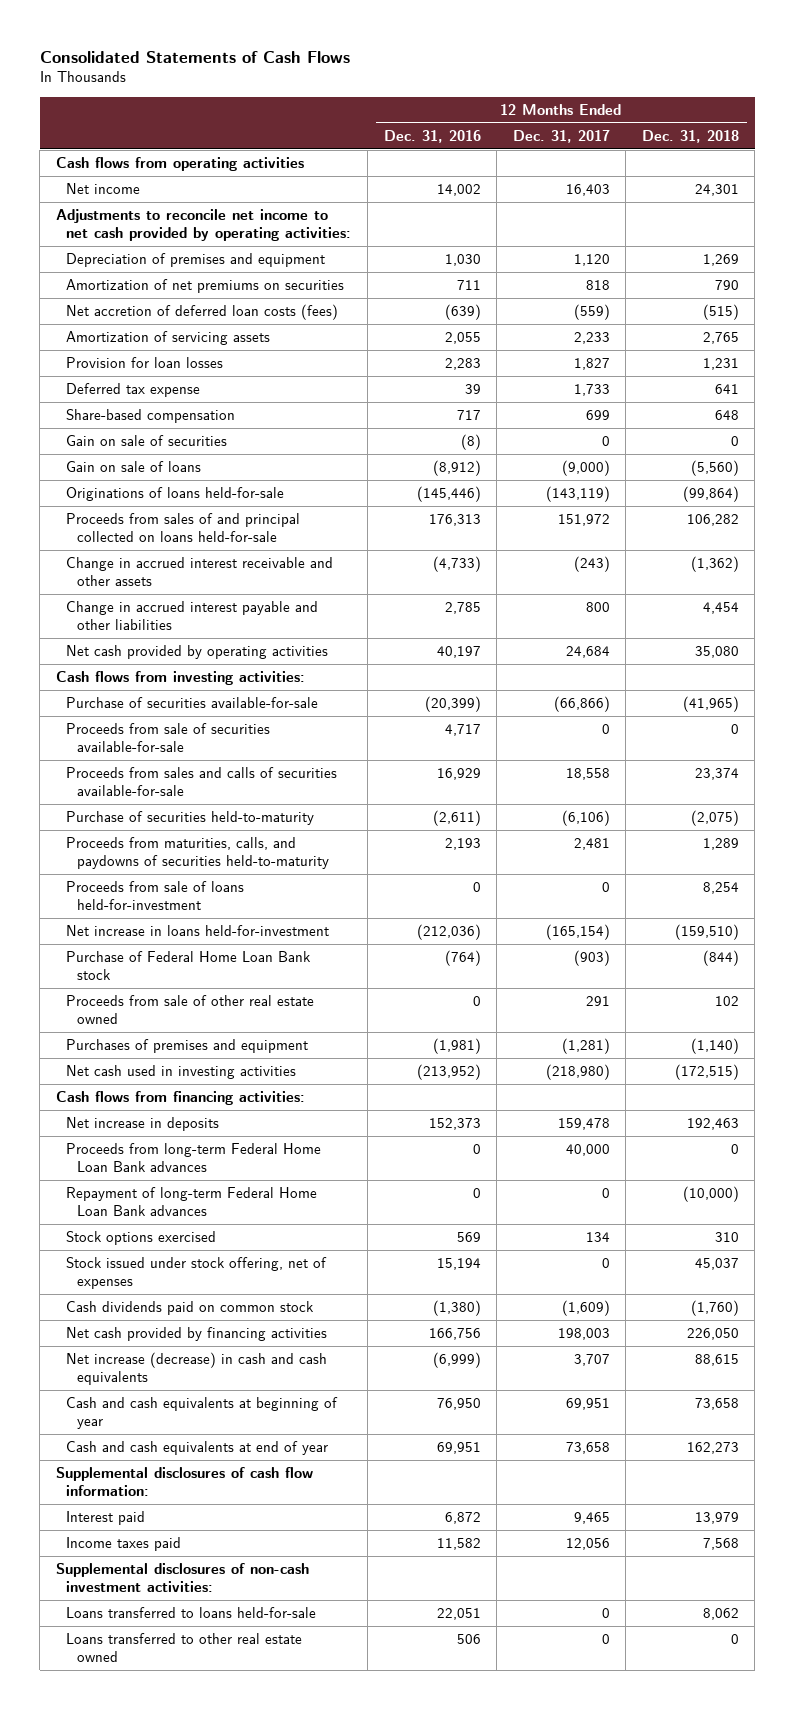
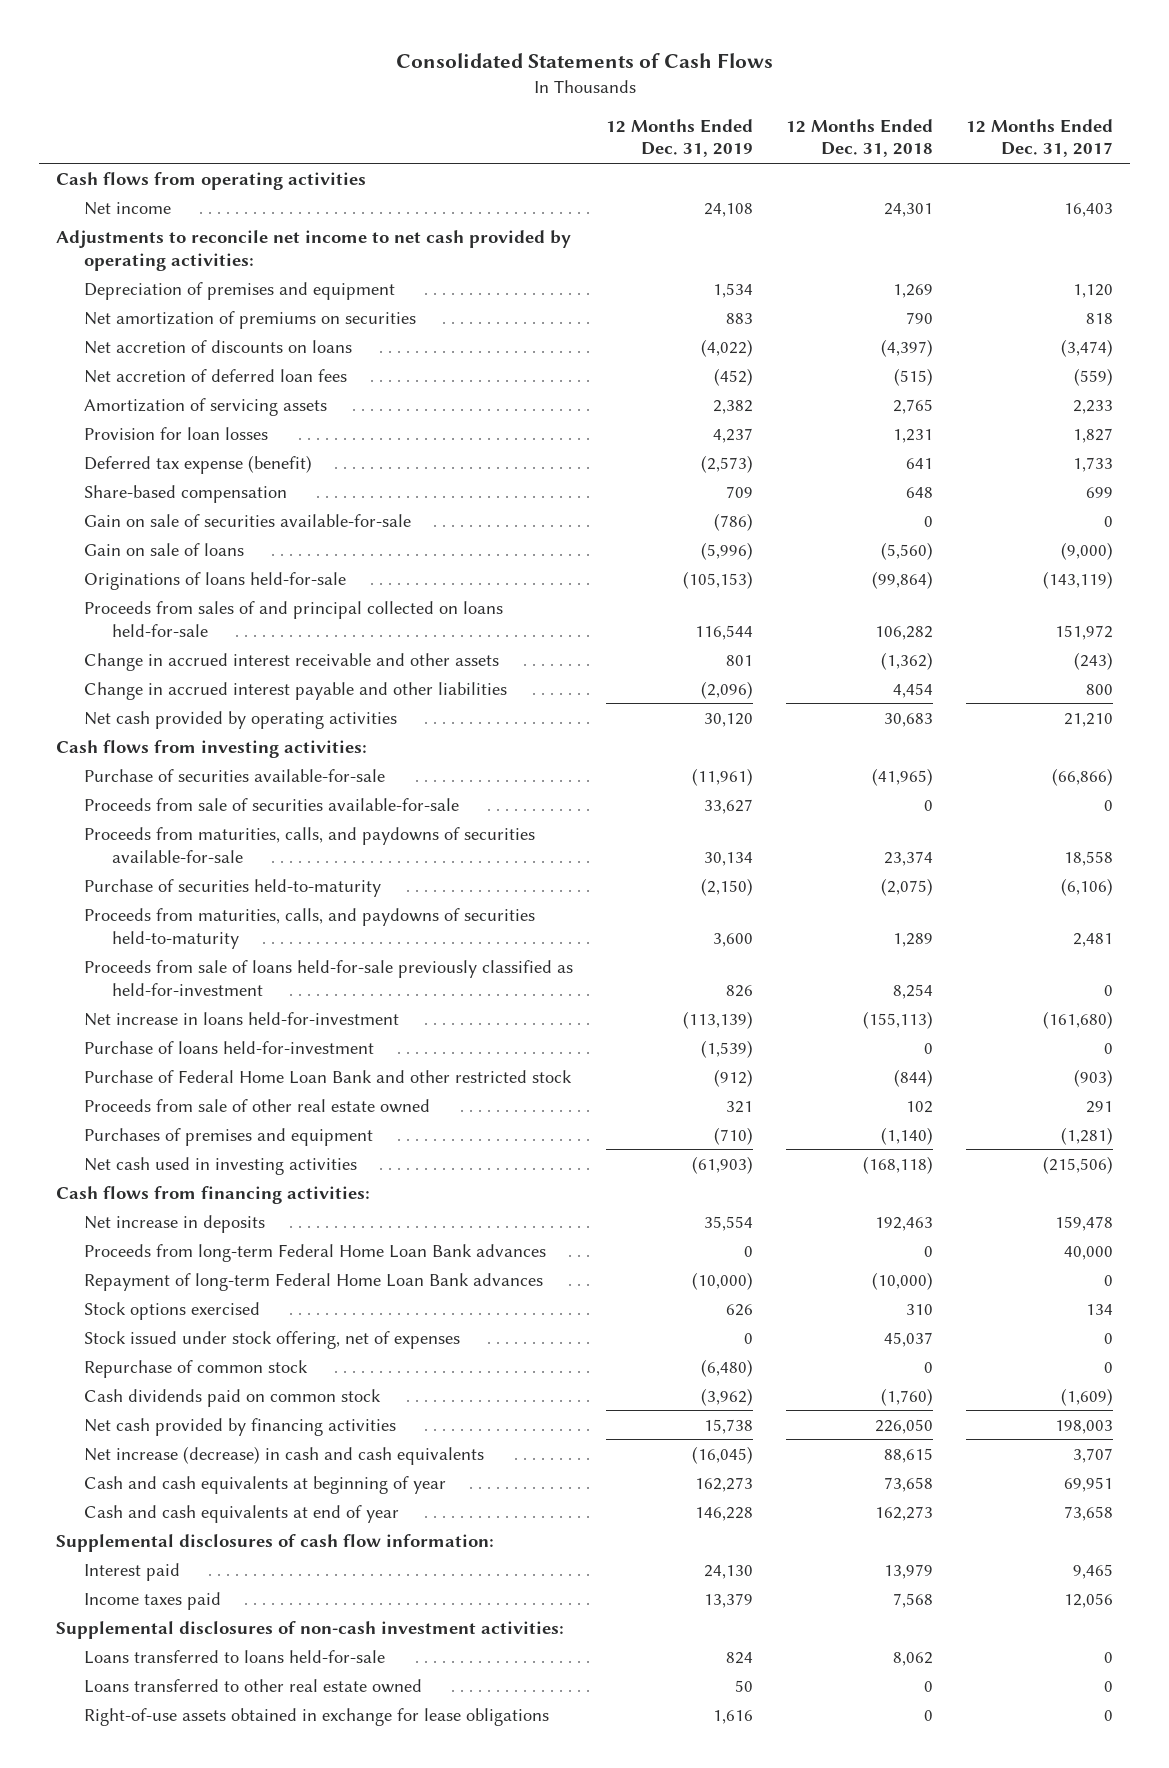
[383,130,481,144] Dec. 31, 2016 -> none
none -> [606,118,754,158] 12 Months Ended Dec. 31, 2019
none -> [83,310,416,329] Net amortization of premiums on securities
[66,279,345,294] Amortization of net premiums on securities -> [83,339,352,354] Net accretion of discounts on loans
[585,280,610,291] 818 -> [1061,338,1114,357] (3,474)
[714,280,739,291] 790 -> [881,338,934,357] (4,397)
[66,304,339,321] Net accretion of deferred loan costs (fees) -> [83,368,347,383] Net accretion of deferred loan fees
[66,383,201,398] Deferred tax expense -> [83,454,312,474] Deferred tax expense (benefit)
[66,435,228,447] Gain on sale of securities -> [83,513,411,527] Gain on sale of securities available-for-sale
[565,646,610,659] 24,684 -> [1064,712,1114,727] 21,210
[694,646,739,659] 35,080 -> [884,712,934,727] 30,683
[66,767,338,797] Proceeds from sales and calls of securities available-for-sale -> [83,826,535,863] Proceeds from maturities, calls, and paydowns of securities available-for-sale
[66,881,245,911] Proceeds from sale of loans held-for-investment -> [83,959,573,996] Proceeds from sale of loans held-for-sale previously classified as held-for-investment
[545,924,610,941] (165,154) -> [1043,1010,1114,1029] (161,680)
[674,924,739,941] (159,510) -> [863,1010,934,1029] (155,113)
none -> [83,1040,374,1054] Purchase of loans held-for-investment
[66,951,312,981] Purchase of Federal Home Loan Bank stock -> [83,1069,572,1084] Purchase of Federal Home Loan Bank and other restricted stock
[545,1064,610,1081] (218,980) -> [1043,1155,1114,1174] (215,506)
[674,1064,739,1081] (172,515) -> [863,1155,934,1174] (168,118)
none -> [83,1359,308,1378] Repurchase of common stock
none -> [83,1707,549,1726] Right-of-use assets obtained in exchange for lease obligations

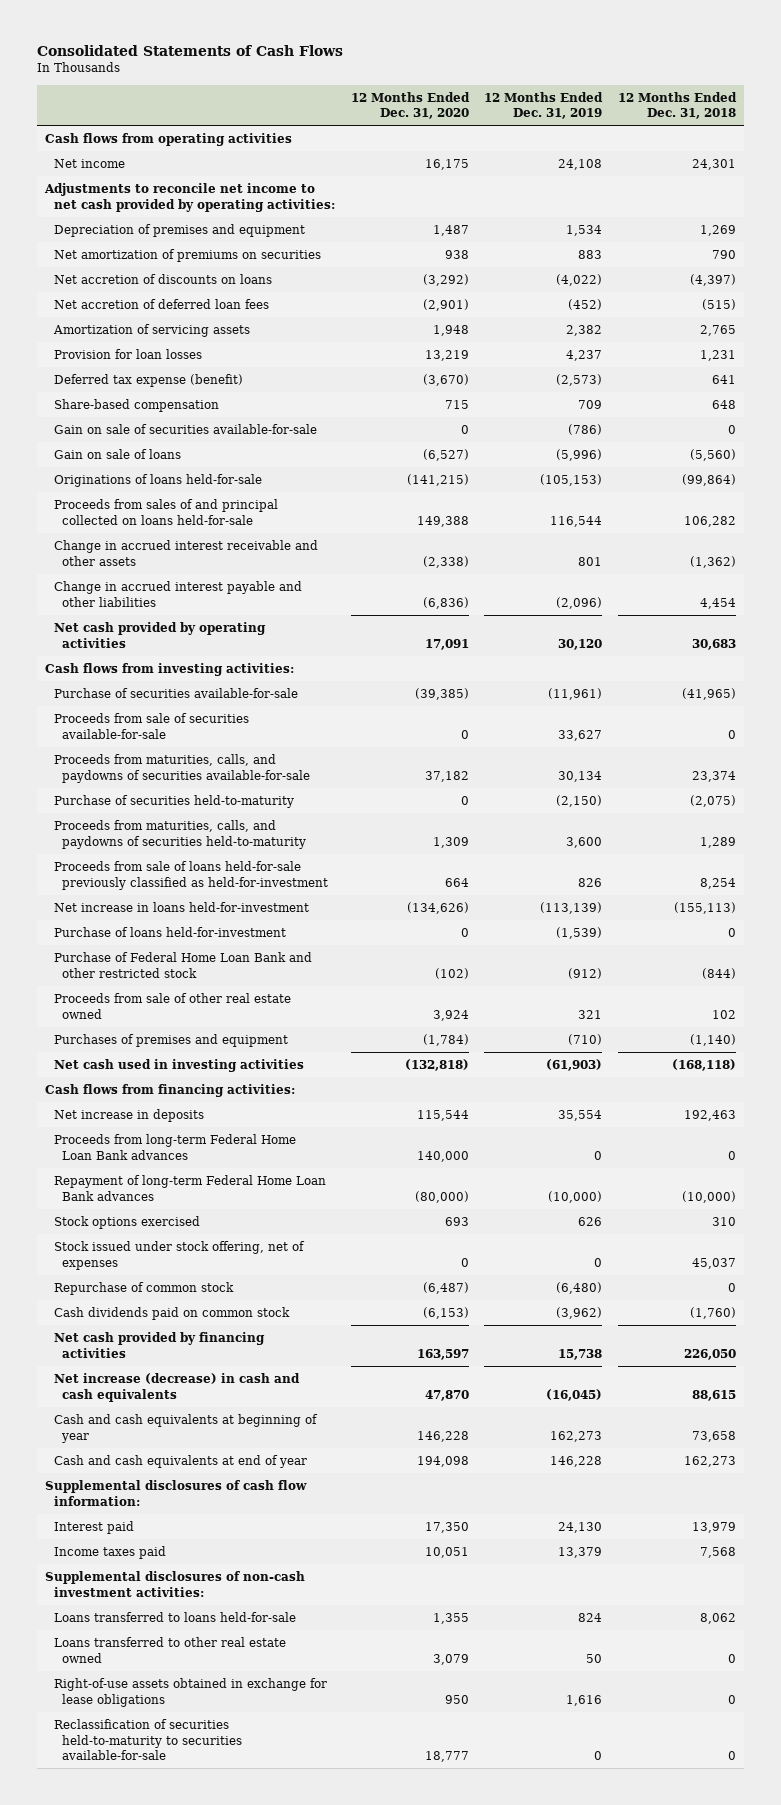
[966,118,1114,158] 12 Months Ended Dec. 31, 2017 -> none
none -> [350,91,470,120] 12 Months Ended Dec. 31, 2020
none -> [53,1718,243,1761] Reclassification of securities held-to-maturity to securities available-for-sale

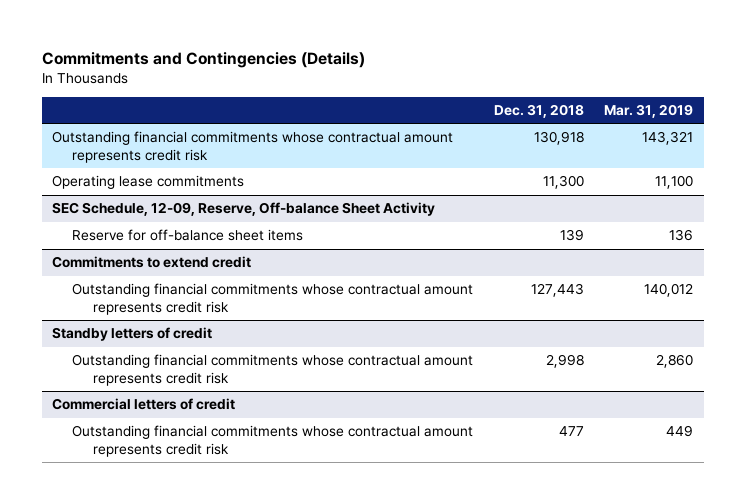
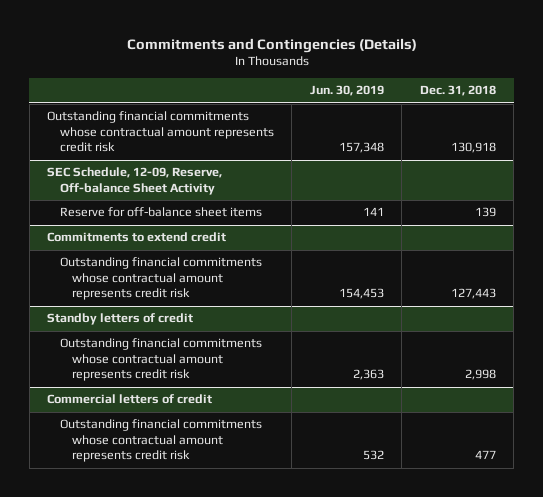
[604,103,694,118] Mar. 31, 2019 -> none
none -> [309,85,384,97] Jun. 30, 2019
[52,175,245,190] Operating lease commitments -> none

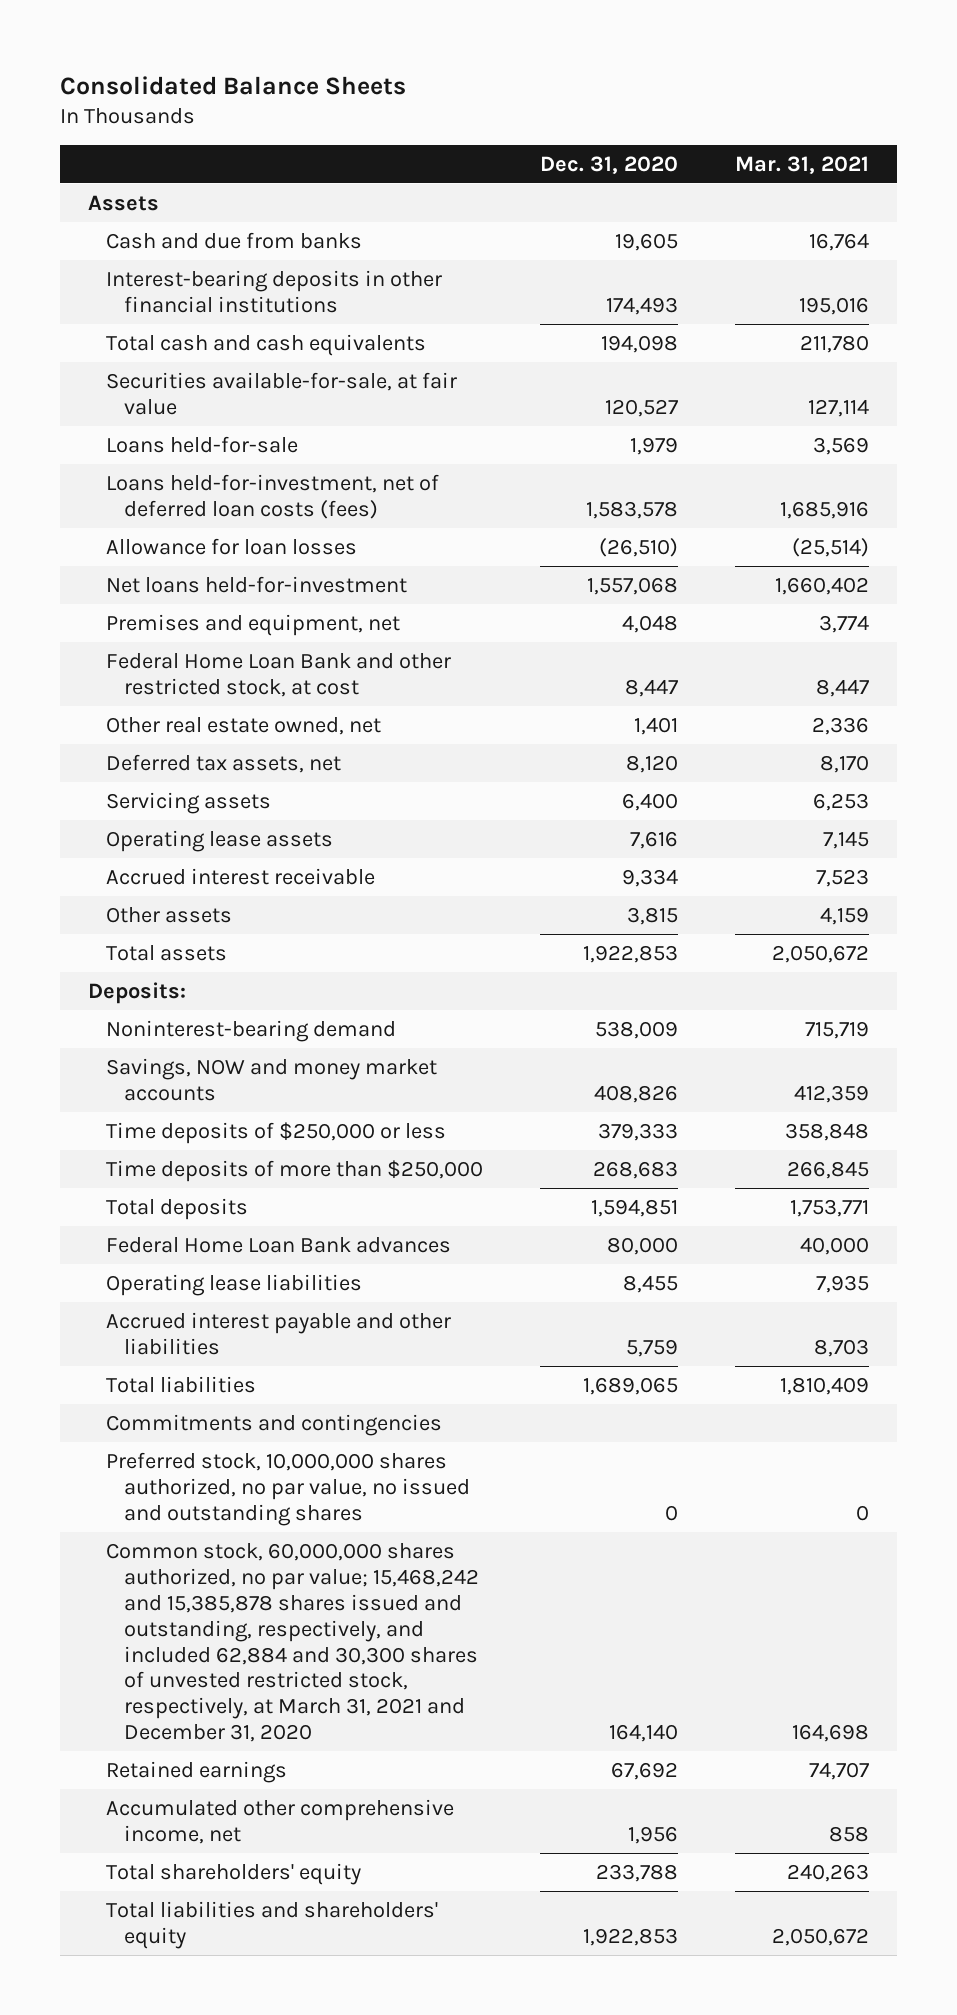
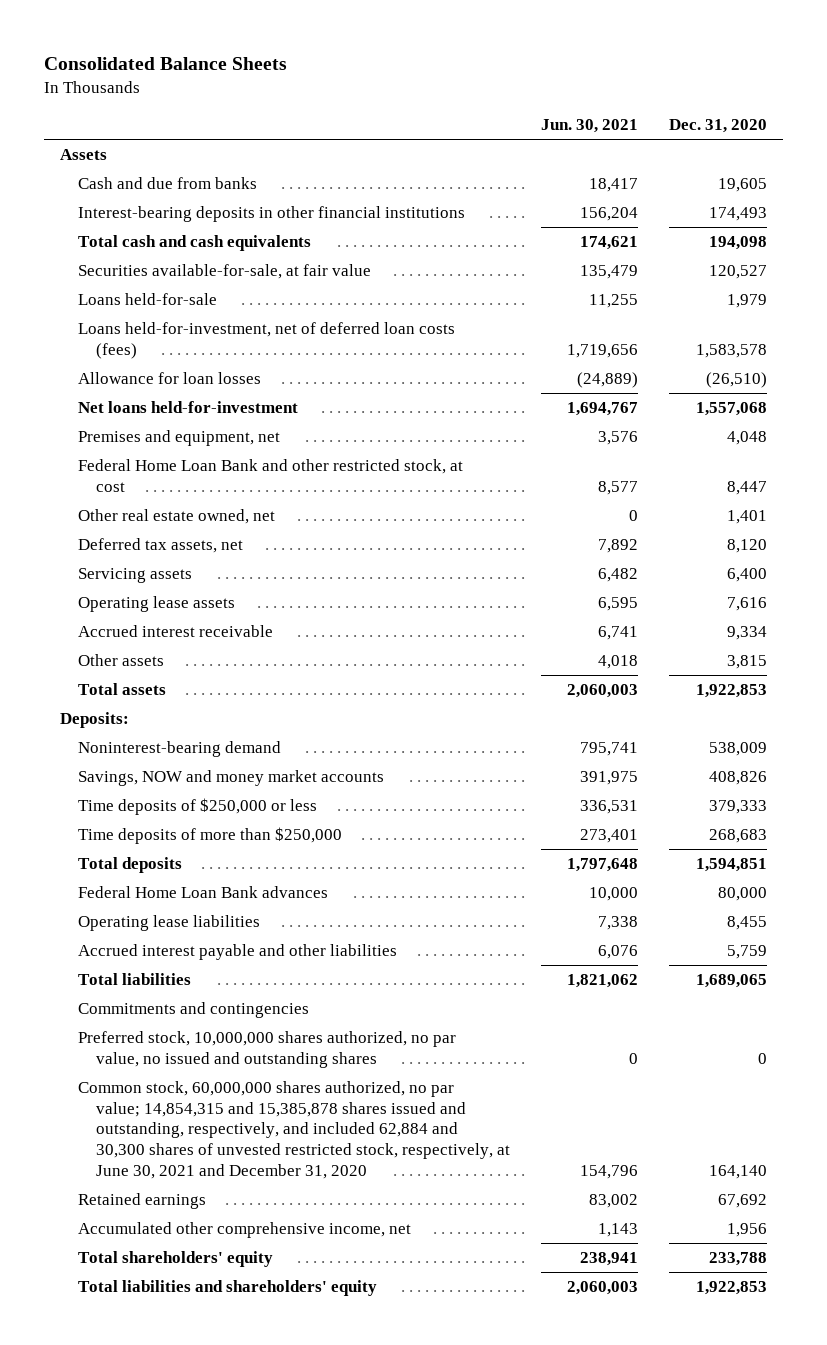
[734,155,869,174] Mar. 31, 2021 -> none
none -> [541,119,639,134] Jun. 30, 2021
[106,1542,480,1743] Common stock, 60,000,000 shares authorized, no par value; 15,468,242 and 15,385,878 shares issued and outstanding, respectively, and included 62,884 and 30,300 shares of unvested restricted stock, respectively, at March 31, 2021 and December 31, 2020 -> [77,1081,510,1179] Common stock, 60,000,000 shares authorized, no par value; 14,854,315 and 15,385,878 shares issued and outstanding, respectively, and included 62,884 and 30,300 shares of unvested restricted stock, respectively, at June 30, 2021 and December 31, 2020

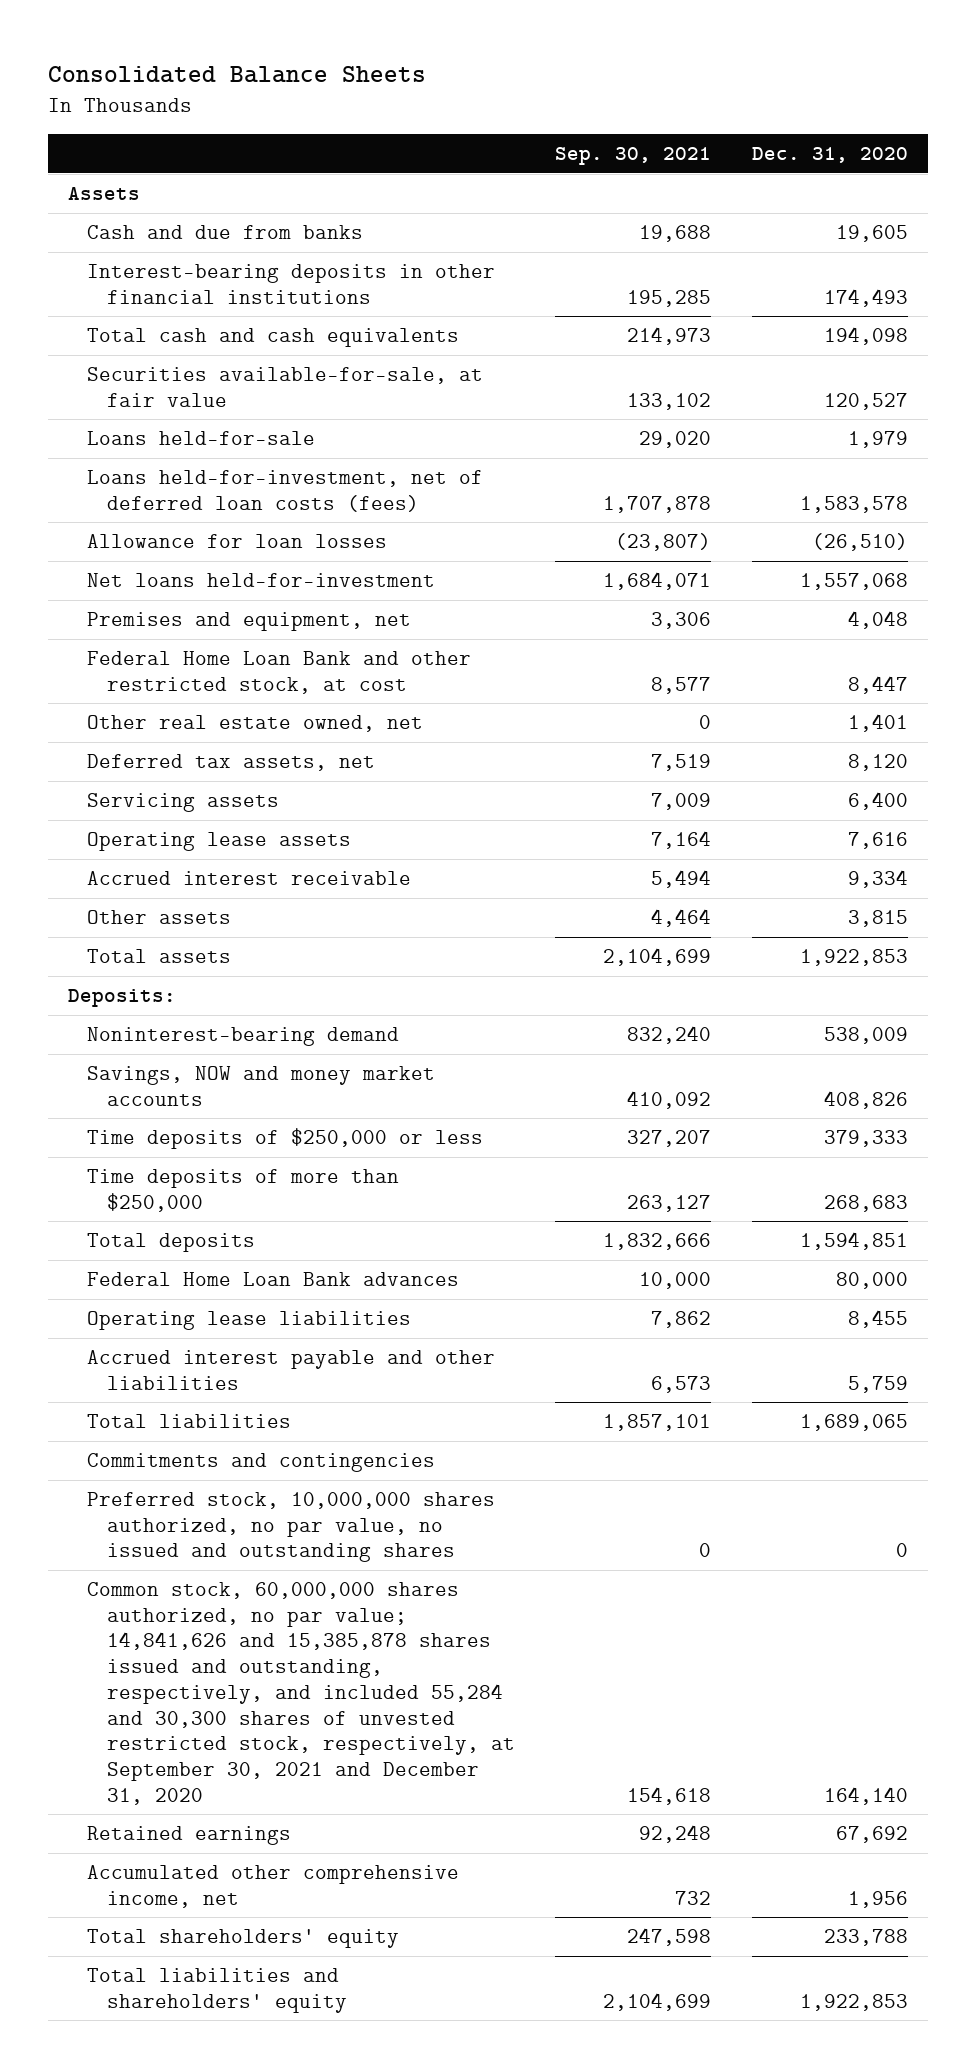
[541,119,639,134] Jun. 30, 2021 -> none
none -> [555,146,712,165] Sep. 30, 2021
[77,1081,510,1179] Common stock, 60,000,000 shares authorized, no par value; 14,854,315 and 15,385,878 shares issued and outstanding, respectively, and included 62,884 and 30,300 shares of unvested restricted stock, respectively, at June 30, 2021 and December 31, 2020 -> [87,1582,515,1805] Common stock, 60,000,000 shares authorized, no par value; 14,841,626 and 15,385,878 shares issued and outstanding, respectively, and included 55,284 and 30,300 shares of unvested restricted stock, respectively, at September 30, 2021 and December 31, 2020

